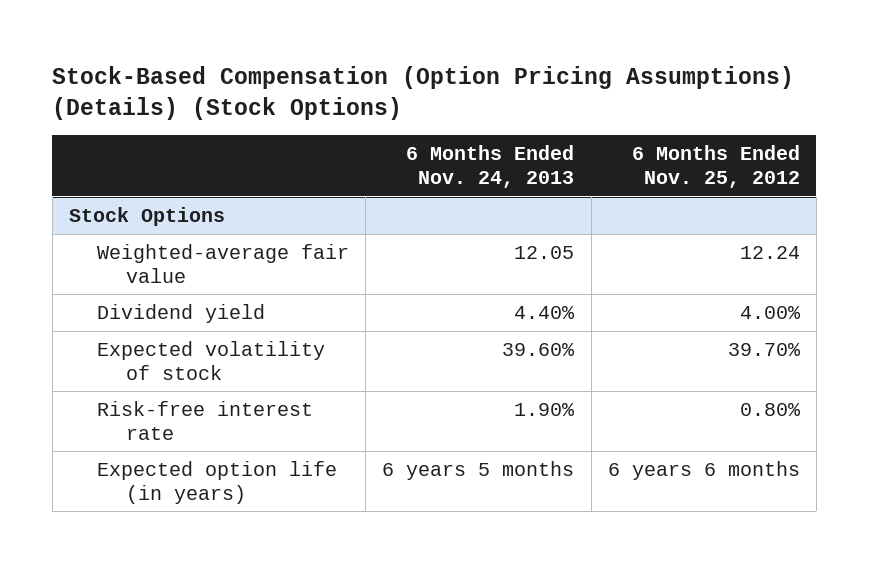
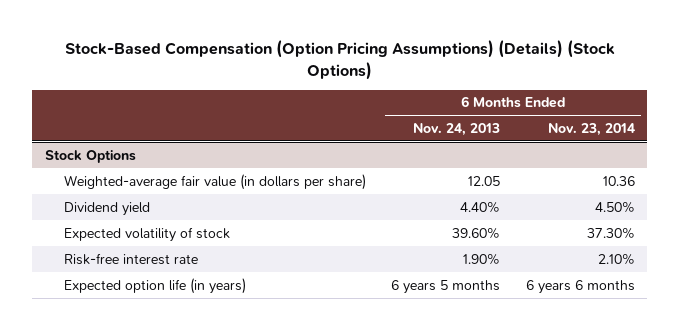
[631,144,800,188] 6 Months Ended Nov. 25, 2012 -> none
none -> [547,122,635,136] Nov. 23, 2014
[97,243,350,283] Weighted-average fair value -> [64,173,367,190] Weighted-average fair value (in dollars per share)

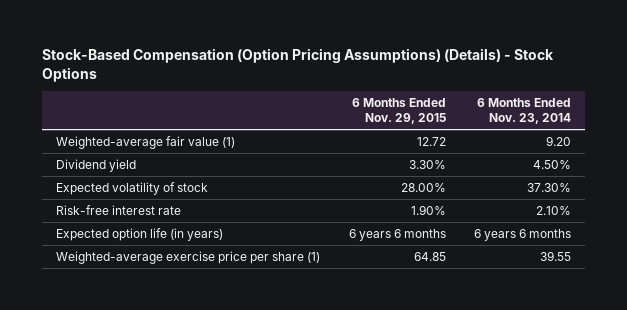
[64,39,615,80] Stock-Based Compensation (Option Pricing Assumptions) (Details) (Stock Options) -> [41,48,554,83] Stock-Based Compensation (Option Pricing Assumptions) (Details) - Stock Options
[413,122,501,136] Nov. 24, 2013 -> none
none -> [351,98,446,124] 6 Months Ended Nov. 29, 2015
[44,149,136,163] Stock Options -> none
[64,173,367,190] Weighted-average fair value (in dollars per share) -> [56,136,236,150] Weighted-average fair value (1)
[602,175,635,186] 10.36 -> [545,136,571,147] 9.20
none -> [56,251,321,265] Weighted-average exercise price per share (1)

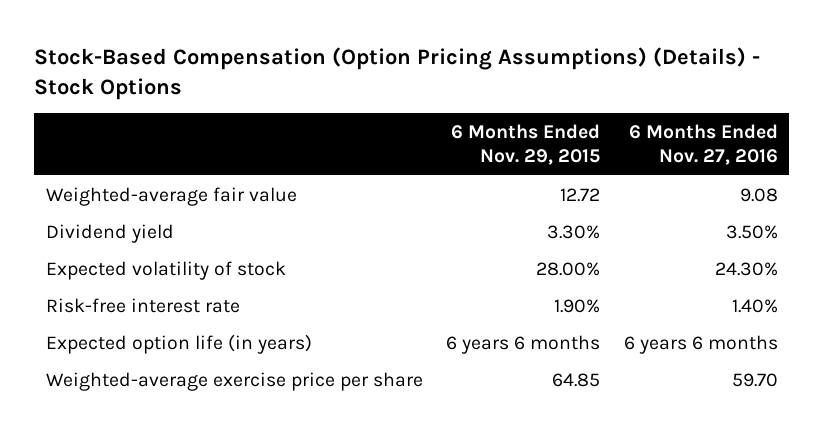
[476,98,571,124] 6 Months Ended Nov. 23, 2014 -> none
none -> [628,123,778,166] 6 Months Ended Nov. 27, 2016
[56,136,236,150] Weighted-average fair value (1) -> [45,186,297,206] Weighted-average fair value
[56,251,321,265] Weighted-average exercise price per share (1) -> [45,371,423,391] Weighted-average exercise price per share

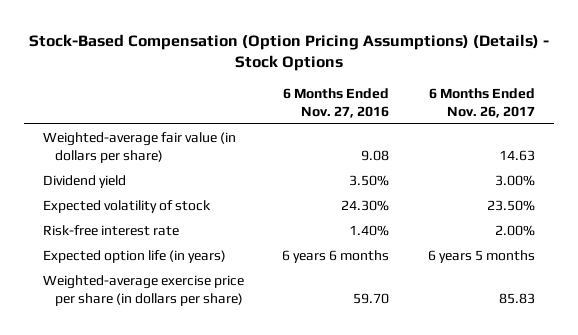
[451,123,601,166] 6 Months Ended Nov. 29, 2015 -> none
none -> [428,88,535,118] 6 Months Ended Nov. 26, 2017
[45,186,297,206] Weighted-average fair value -> [43,132,237,163] Weighted-average fair value (in dollars per share)
[45,371,423,391] Weighted-average exercise price per share -> [43,275,245,306] Weighted-average exercise price per share (in dollars per share)

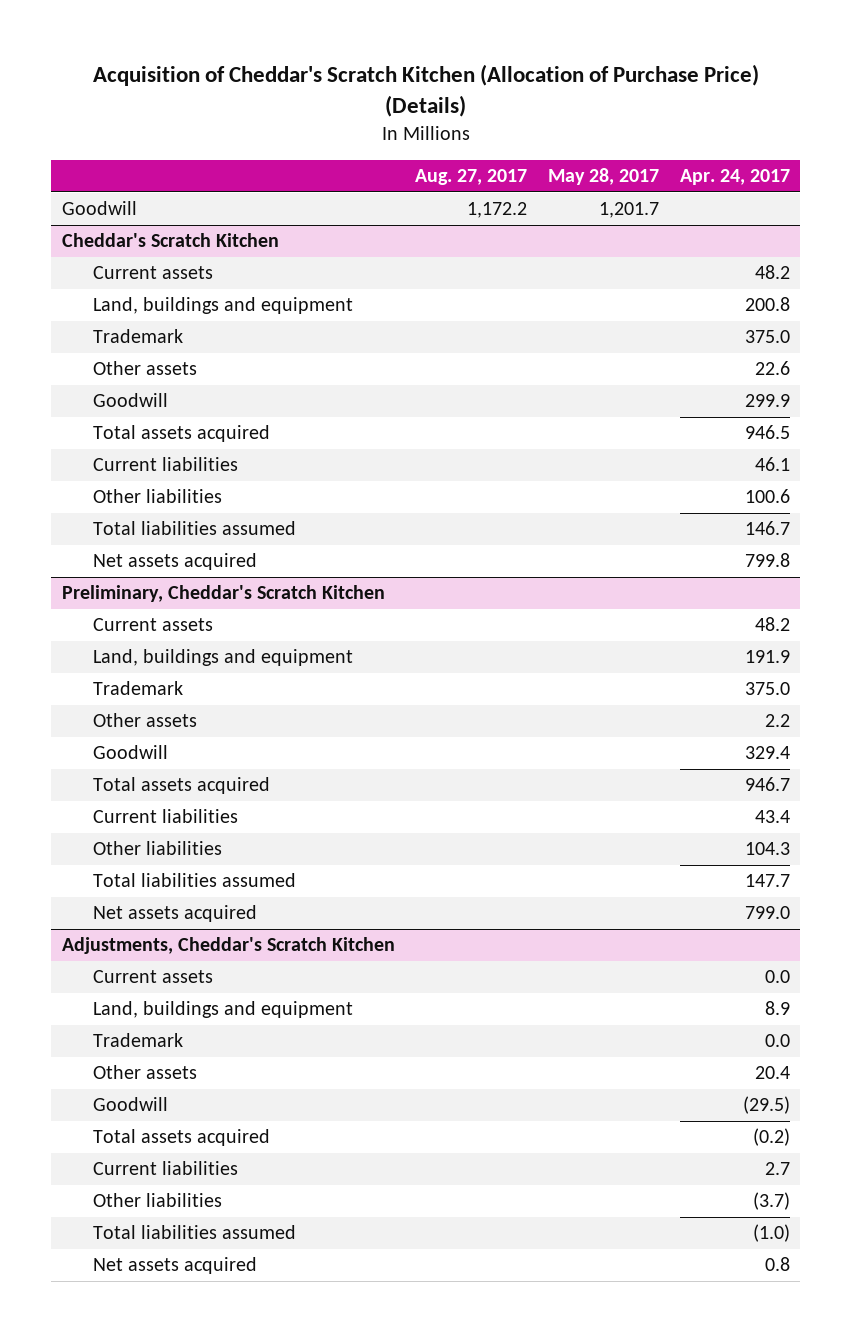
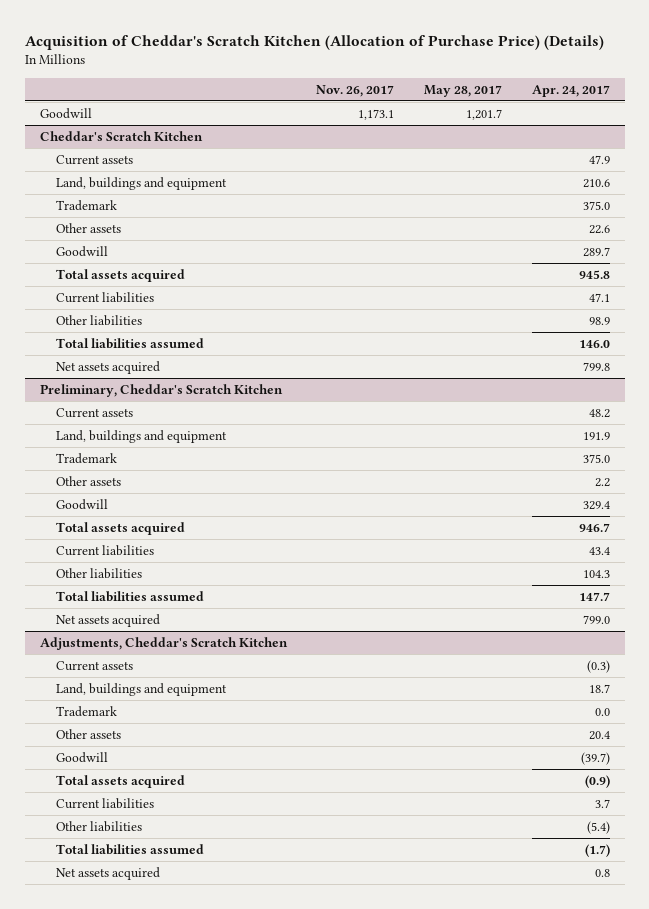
[415,169,528,186] Aug. 27, 2017 -> none
none -> [316,84,395,97] Nov. 26, 2017
[755,265,791,280] 48.2 -> [588,154,610,164] 47.9
[745,297,791,312] 200.8 -> [582,178,610,188] 210.6
[745,394,791,408] 299.9 -> [582,246,610,257] 289.7
[745,425,791,440] 946.5 -> [578,269,610,279] 945.8
[755,457,791,472] 46.1 -> [588,292,610,302] 47.1
[745,489,791,504] 100.6 -> [588,316,610,325] 98.9
[745,521,791,536] 146.7 -> [578,339,610,348] 146.0
[765,970,791,984] 0.0 -> [586,659,610,673] (0.3)
[765,1001,791,1016] 8.9 -> [588,683,610,693] 18.7
[743,1096,791,1115] (29.5) -> [580,751,610,765] (39.7)
[753,1128,791,1147] (0.2) -> [584,774,610,788] (0.9)
[765,1162,791,1176] 2.7 -> [594,798,610,808] 3.7
[753,1192,791,1211] (3.7) -> [586,820,610,834] (5.4)
[753,1224,791,1243] (1.0) -> [584,843,610,857] (1.7)

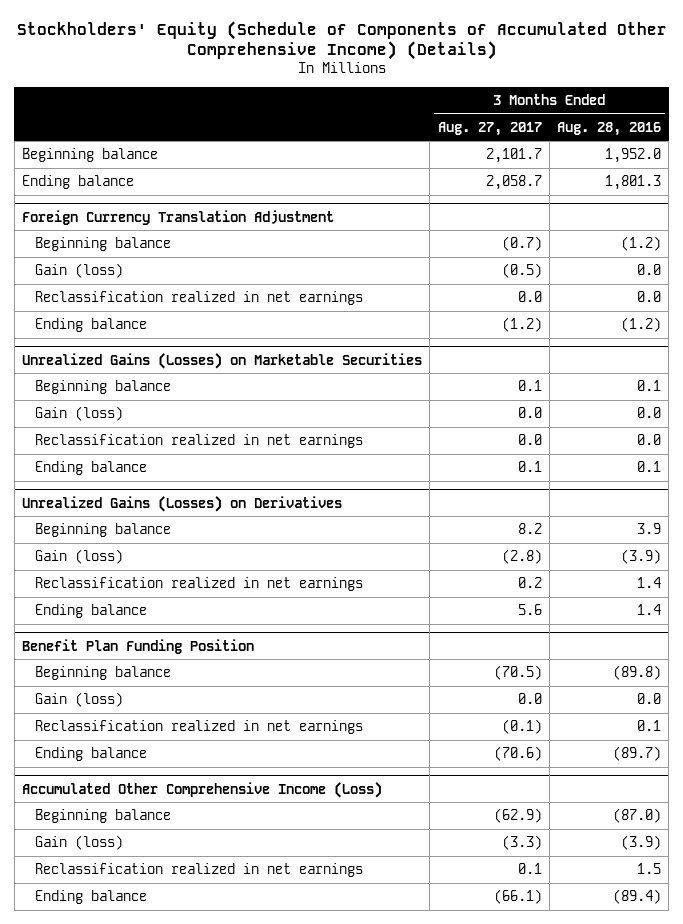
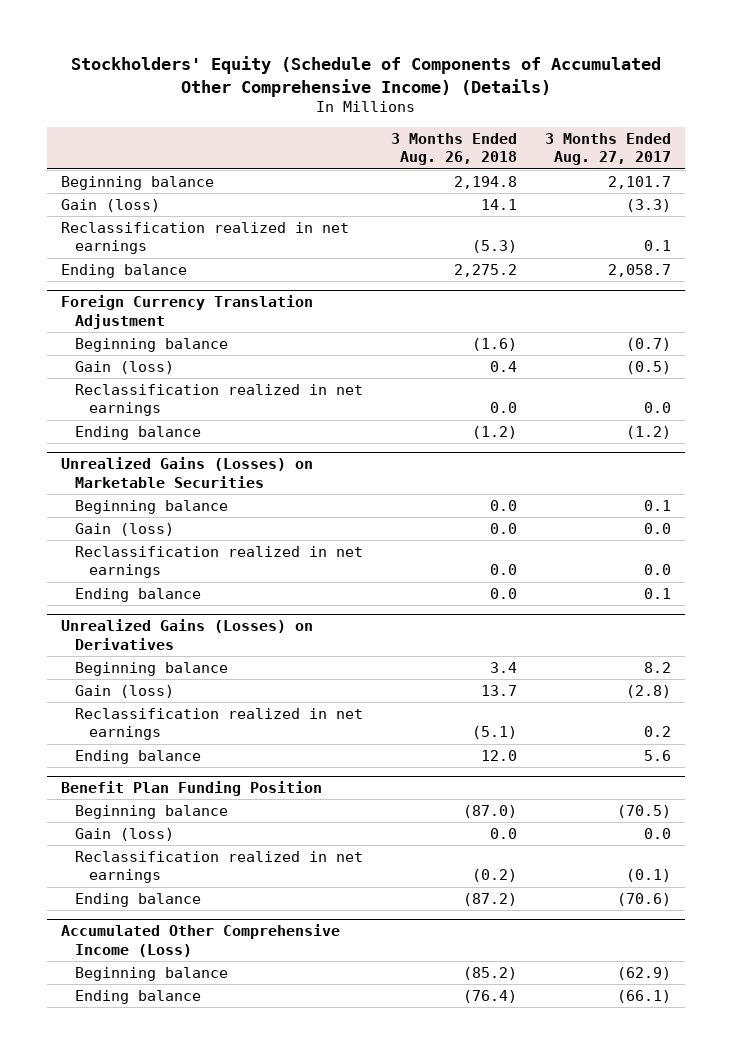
[557,121,662,136] Aug. 28, 2016 -> none
none -> [391,132,518,166] 3 Months Ended Aug. 26, 2018
none -> [60,198,160,212] Gain (loss)
none -> [60,221,349,255] Reclassification realized in net earnings
[35,835,124,851] Gain (loss) -> none
[35,863,364,878] Reclassification realized in net earnings -> none

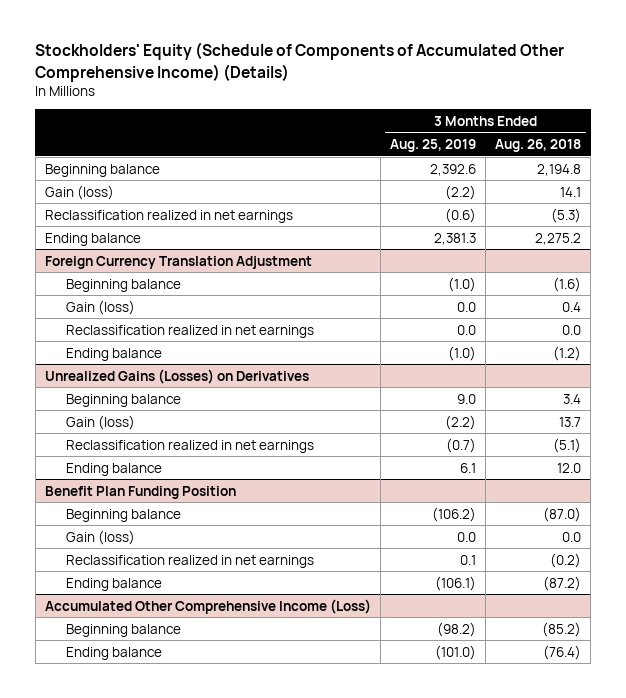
[545,132,672,166] 3 Months Ended Aug. 27, 2017 -> none
none -> [390,139,477,153] Aug. 25, 2019
[60,457,313,488] Unrealized Gains (Losses) on Marketable Securities -> none
[74,499,228,514] Beginning balance -> none
[74,522,174,536] Gain (loss) -> none
[74,545,363,579] Reclassification realized in net earnings -> none
[74,587,201,602] Ending balance -> none

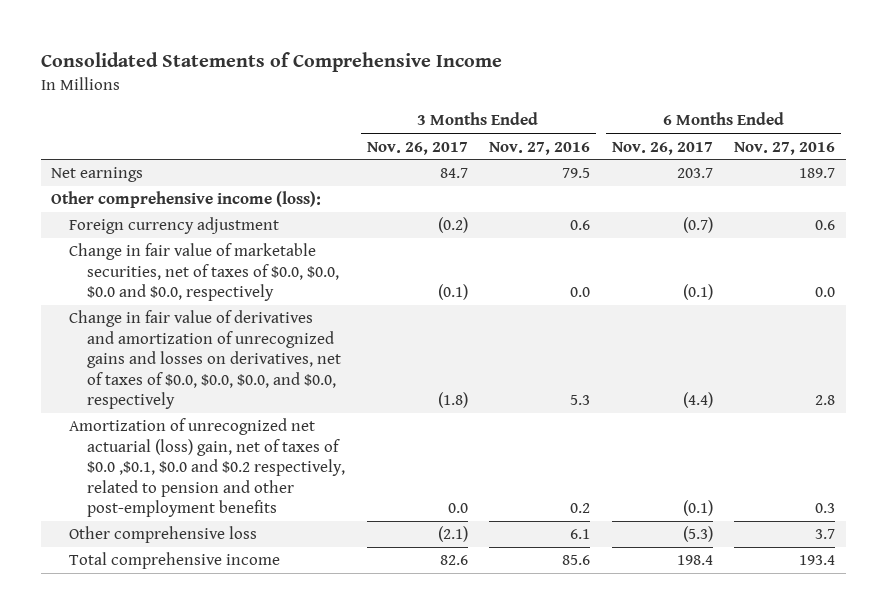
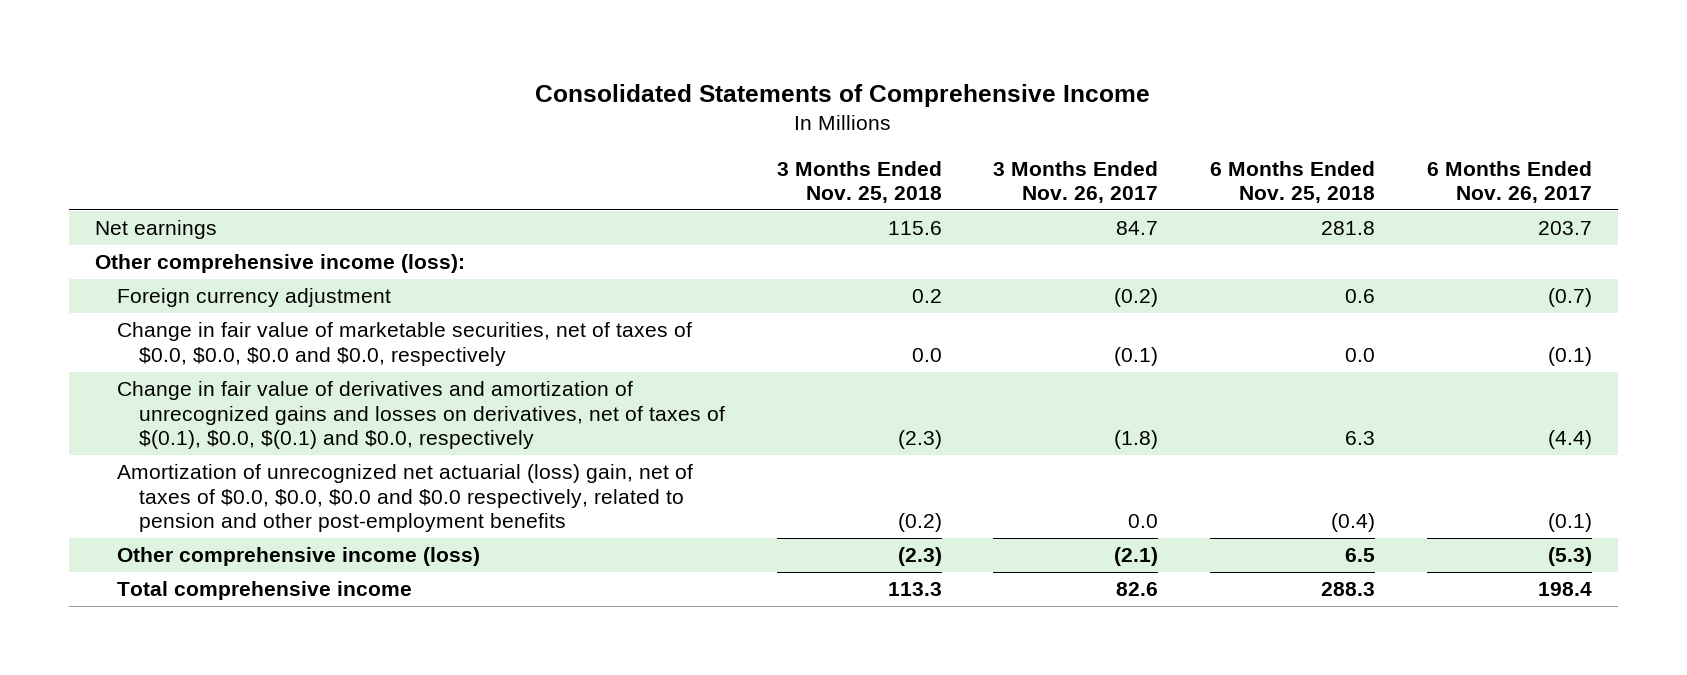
[489,141,591,155] Nov. 27, 2016 -> none
[734,141,836,155] Nov. 27, 2016 -> none
none -> [776,160,942,204] 3 Months Ended Nov. 25, 2018
none -> [1210,160,1376,204] 6 Months Ended Nov. 25, 2018
[69,310,342,409] Change in fair value of derivatives and amortization of unrecognized gains and losses on derivatives, net of taxes of $0.0, $0.0, $0.0, and $0.0, respectively -> [116,381,725,450] Change in fair value of derivatives and amortization of unrecognized gains and losses on derivatives, net of taxes of $(0.1), $0.0, $(0.1) and $0.0, respectively
[69,418,346,517] Amortization of unrecognized net actuarial (loss) gain, net of taxes of $0.0 ,$0.1, $0.0 and $0.2 respectively, related to pension and other post-employment benefits -> [116,464,693,533] Amortization of unrecognized net actuarial (loss) gain, net of taxes of $0.0, $0.0, $0.0 and $0.0 respectively, related to pension and other post-employment benefits
[69,526,258,544] Other comprehensive loss -> [116,547,480,567] Other comprehensive income (loss)

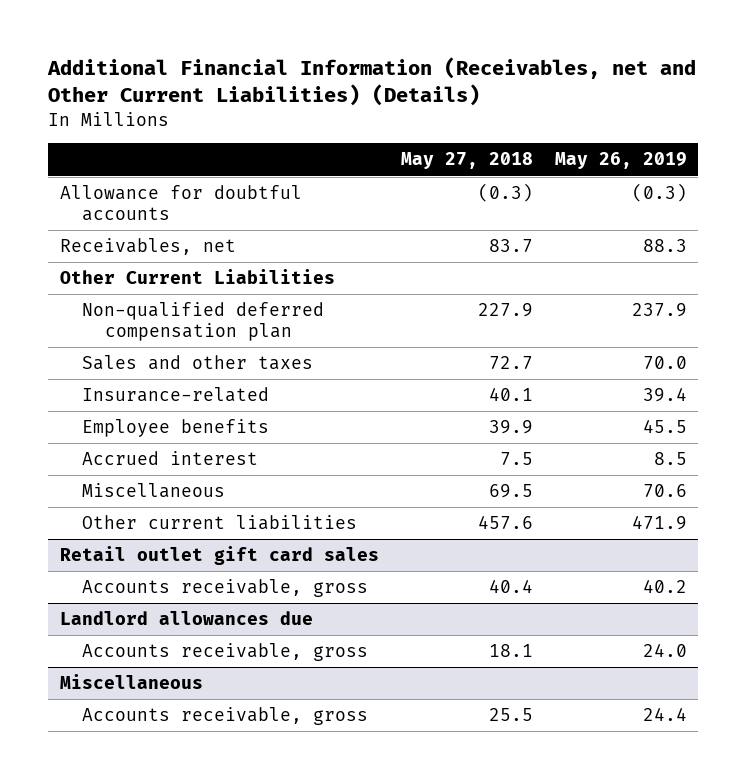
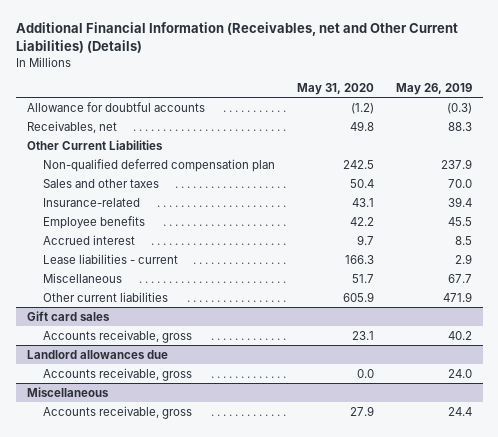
[400,152,533,170] May 27, 2018 -> none
none -> [296,82,374,95] May 31, 2020
none -> [42,253,178,264] Lease liabilities - current
[642,484,687,498] 70.6 -> [447,273,472,283] 67.7
[59,546,379,566] Retail outlet gift card sales -> [26,310,110,321] Gift card sales

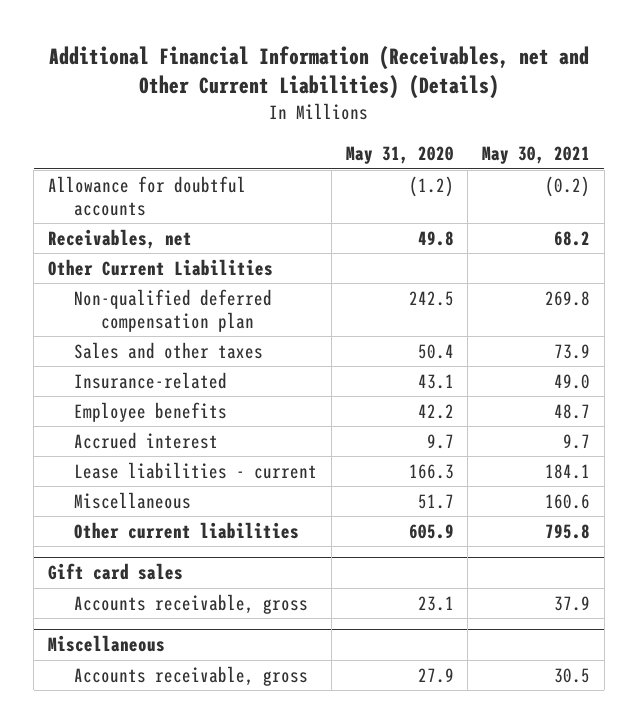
[395,82,472,95] May 26, 2019 -> none
none -> [482,146,591,165] May 30, 2021
[26,349,168,359] Landlord allowances due -> none
[42,367,192,381] Accounts receivable, gross -> none

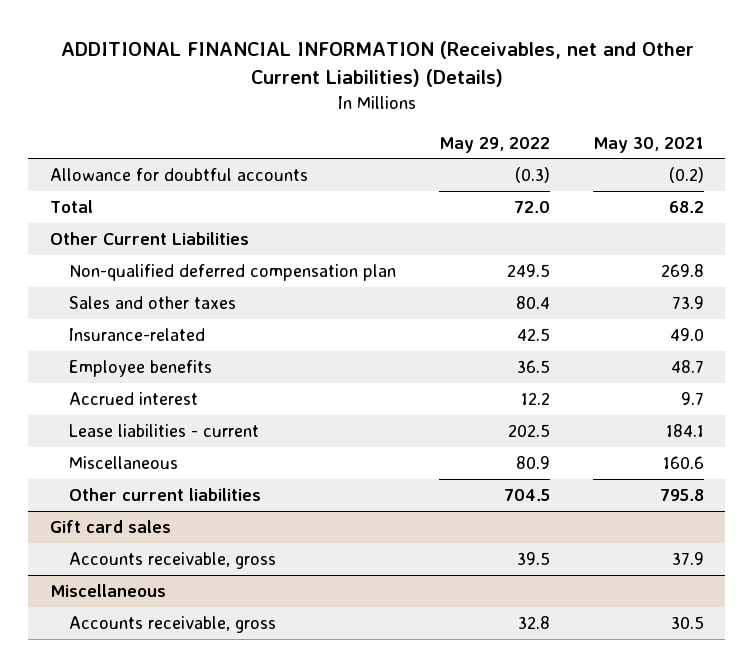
[49,45,590,100] Additional Financial Information (Receivables, net and Other Current Liabilities) (Details) -> [60,41,694,88] ADDITIONAL FINANCIAL INFORMATION (Receivables, net and Other Current Liabilities) (Details)
[345,146,454,165] May 31, 2020 -> none
none -> [438,136,550,153] May 29, 2022
[48,228,193,249] Receivables, net -> [49,199,93,213] Total

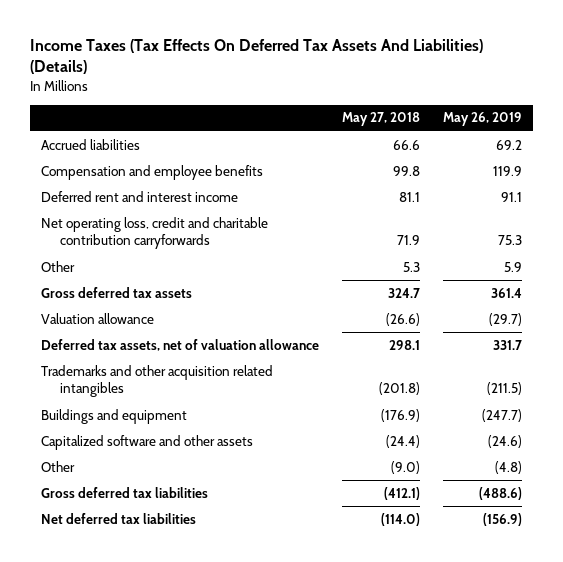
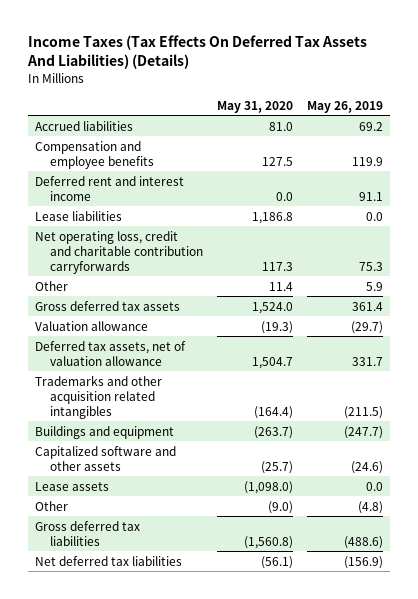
[341,112,420,127] May 27, 2018 -> none
none -> [216,100,293,113] May 31, 2020
none -> [35,210,123,221] Lease liabilities
none -> [35,481,110,491] Lease assets

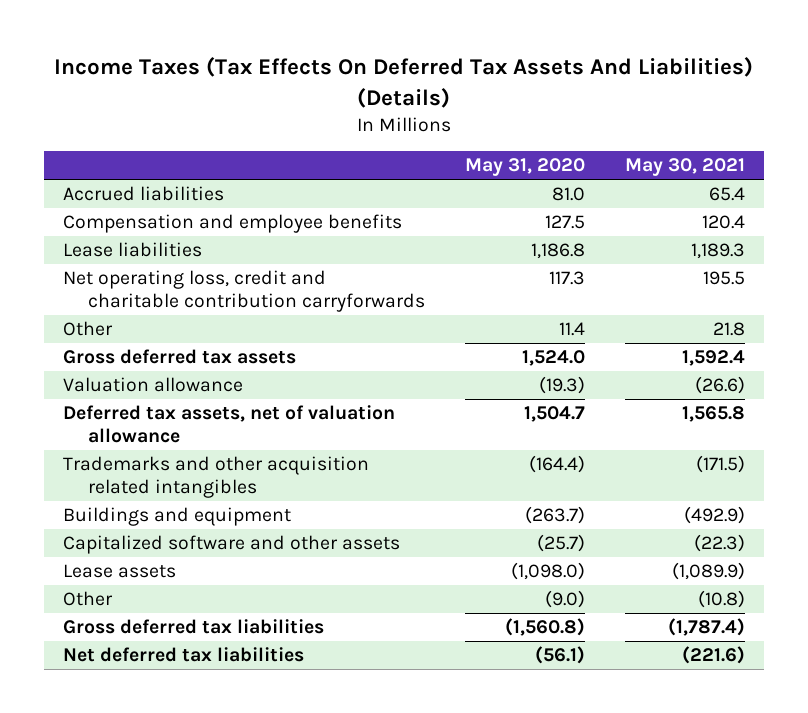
[306,100,383,113] May 26, 2019 -> none
none -> [624,158,745,177] May 30, 2021
[35,175,185,201] Deferred rent and interest income -> none

